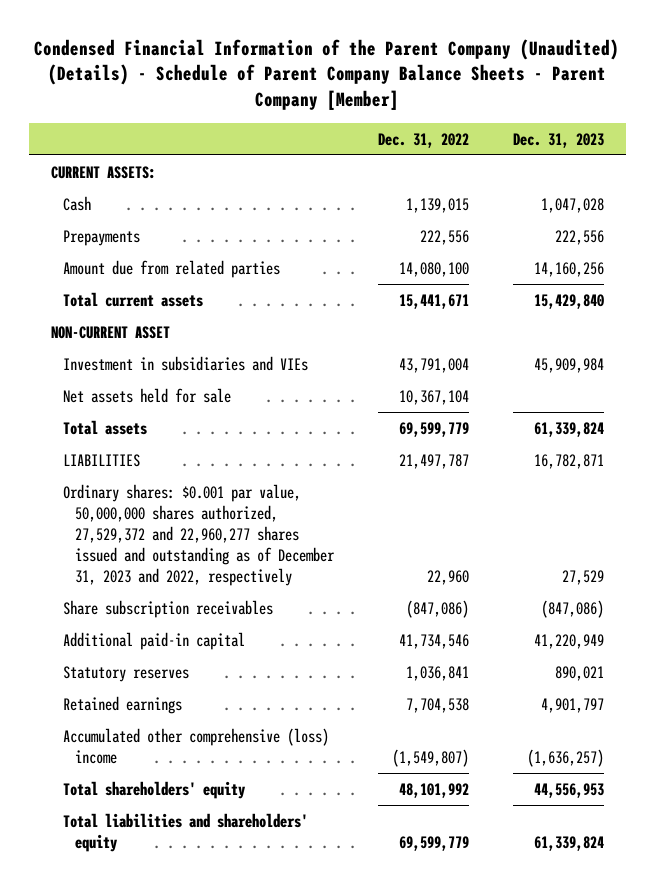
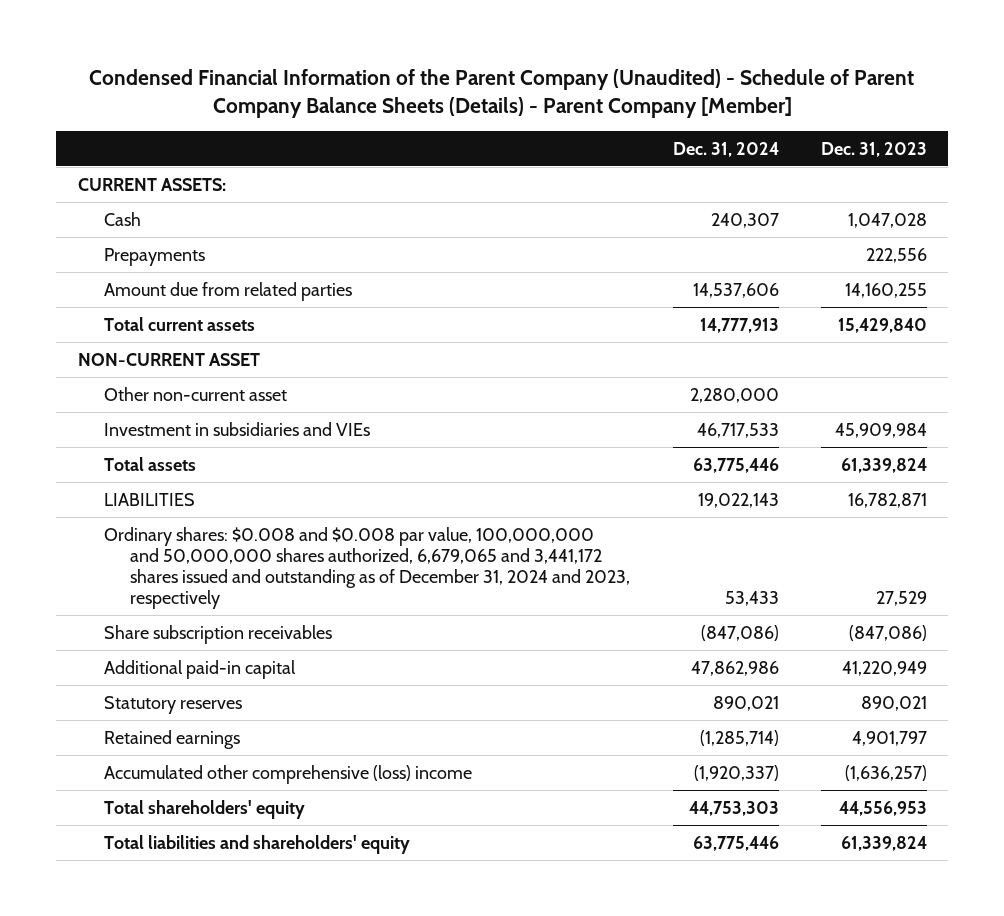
[34,38,620,111] Condensed Financial Information of the Parent Company (Unaudited) (Details) - Schedule of Parent Company Balance Sheets - Parent Company [Member] -> [89,68,915,118] Condensed Financial Information of the Parent Company (Unaudited) - Schedule of Parent Company Balance Sheets (Details) - Parent Company [Member]
[378,132,470,148] Dec. 31, 2022 -> none
none -> [672,141,779,157] Dec. 31, 2024
[534,261,605,277] 14,160,256 -> [844,282,927,298] 14,160,255
none -> [103,386,287,401] Other non-current asset
[62,387,231,403] Net assets held for sale -> none
[62,483,335,586] Ordinary shares: $0.001 par value, 50,000,000 shares authorized, 27,529,372 and 22,960,277 shares issued and outstanding as of December 31, 2023 and 2022, respectively -> [103,526,631,609] Ordinary shares: $0.008 and $0.008 par value, 100,000,000 and 50,000,000 shares authorized, 6,679,065 and 3,441,172 shares issued and outstanding as of December 31, 2024 and 2023, respectively

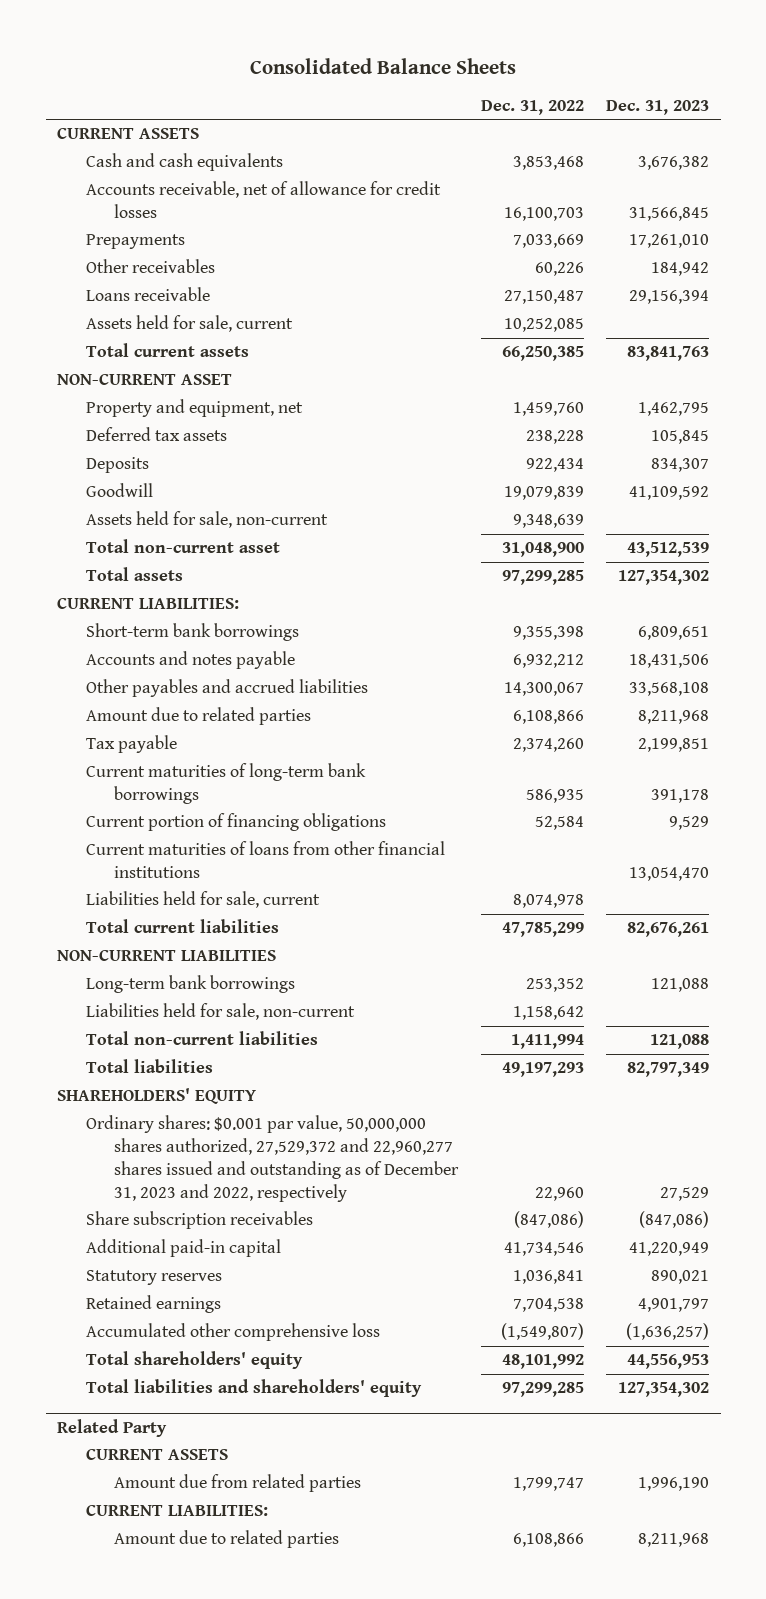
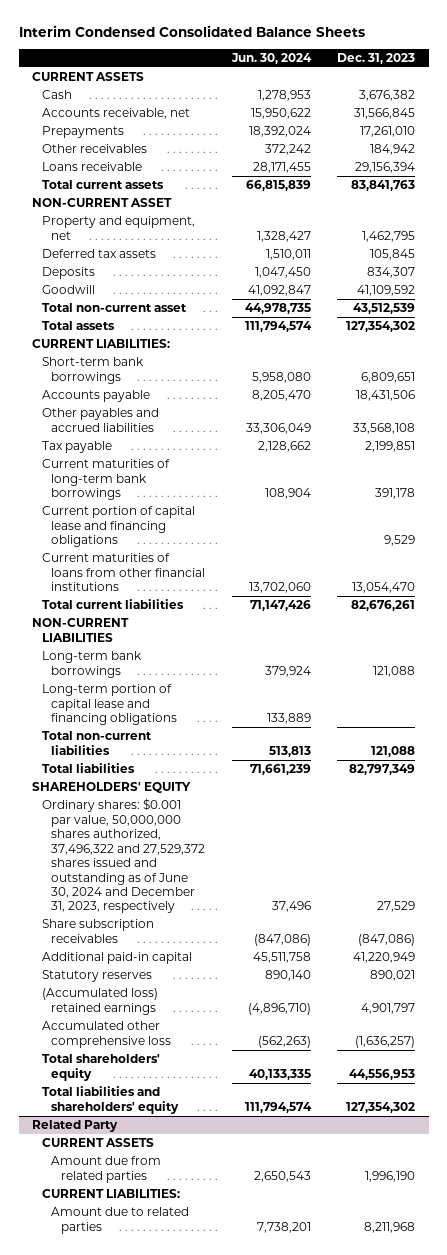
[250,57,517,74] Consolidated Balance Sheets -> [18,24,365,37] Interim Condensed Consolidated Balance Sheets
[480,100,584,116] Dec. 31, 2022 -> none
none -> [230,52,312,64] Jun. 30, 2024
[85,153,283,172] Cash and cash equivalents -> [41,90,72,100] Cash
[85,181,441,219] Accounts receivable, net of allowance for credit losses -> [41,108,190,120] Accounts receivable, net
[85,315,293,333] Assets held for sale, current -> none
[85,511,328,529] Assets held for sale, non-current -> none
[85,651,295,670] Accounts and notes payable -> [41,390,150,403] Accounts payable
[85,707,311,726] Amount due to related parties -> none
[85,813,386,832] Current portion of financing obligations -> [41,506,195,548] Current portion of capital lease and financing obligations
[85,891,320,909] Liabilities held for sale, current -> none
[85,1003,355,1021] Liabilities held for sale, non-current -> none
none -> [41,684,178,726] Long-term portion of capital lease and financing obligations
[85,1115,460,1202] Ordinary shares: $0.001 par value, 50,000,000 shares authorized, 27,529,372 and 22,960,277 shares issued and outstanding as of December 31, 2023 and 2022, respectively -> [41,798,206,914] Ordinary shares: $0.001 par value, 50,000,000 shares authorized, 37,496,322 and 27,529,372 shares issued and outstanding as of June 30, 2024 and December 31, 2023, respectively
[85,1295,221,1314] Retained earnings -> [41,988,158,1015] (Accumulated loss) retained earnings

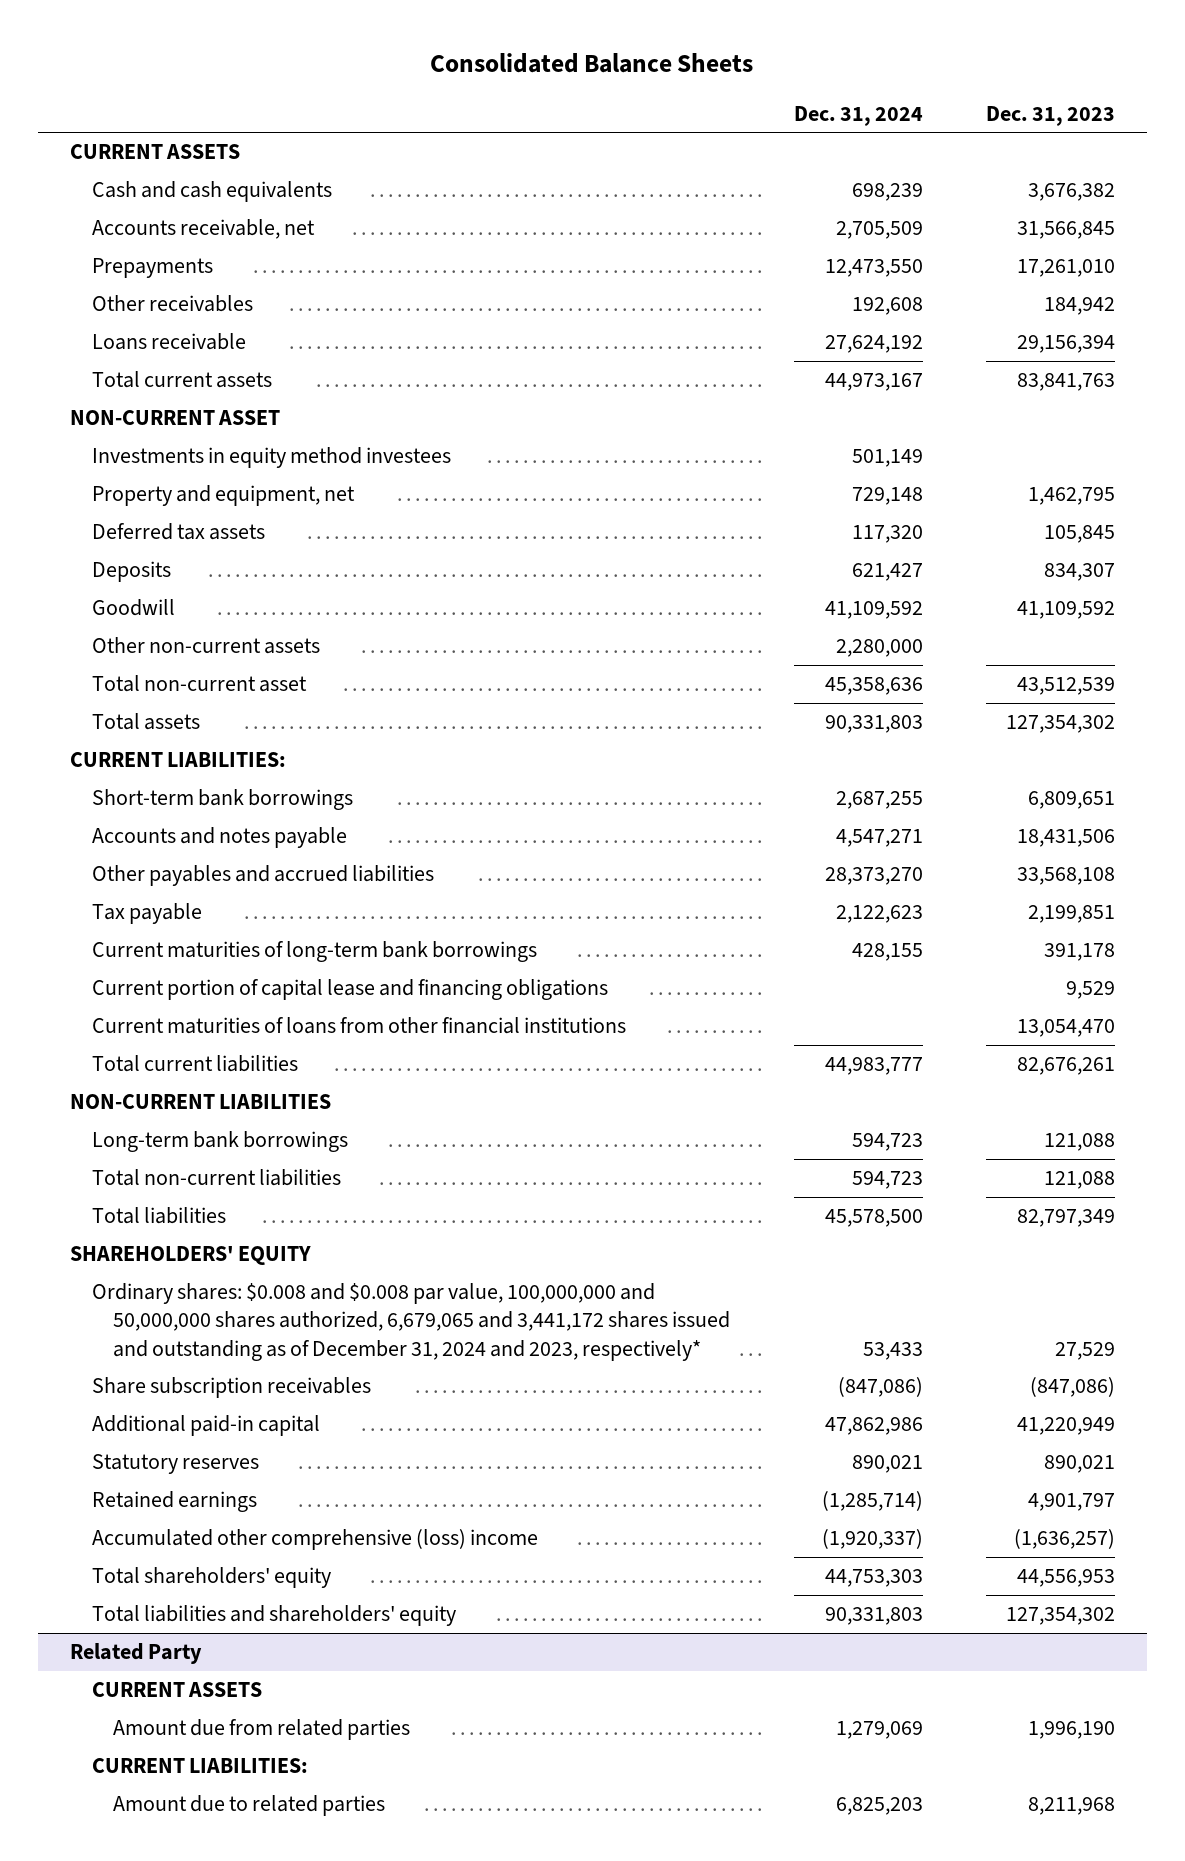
[18,24,365,37] Interim Condensed Consolidated Balance Sheets -> [430,53,754,74] Consolidated Balance Sheets
[230,52,312,64] Jun. 30, 2024 -> none
none -> [793,105,923,126] Dec. 31, 2024
[41,90,72,100] Cash -> [91,181,332,203] Cash and cash equivalents
none -> [91,447,451,469] Investments in equity method investees
none -> [91,637,320,655] Other non-current assets
[41,390,150,403] Accounts payable -> [91,827,347,849] Accounts and notes payable
[41,684,178,726] Long-term portion of capital lease and financing obligations -> none
[41,798,206,914] Ordinary shares: $0.001 par value, 50,000,000 shares authorized, 37,496,322 and 27,529,372 shares issued and outstanding as of June 30, 2024 and December 31, 2023, respectively -> [91,1283,731,1361] Ordinary shares: $0.008 and $0.008 par value, 100,000,000 and 50,000,000 shares authorized, 6,679,065 and 3,441,172 shares issued and outstanding as of December 31, 2024 and 2023, respectively*
[41,988,158,1015] (Accumulated loss) retained earnings -> [91,1491,257,1513] Retained earnings
[41,1021,172,1048] Accumulated other comprehensive loss -> [91,1529,538,1551] Accumulated other comprehensive (loss) income

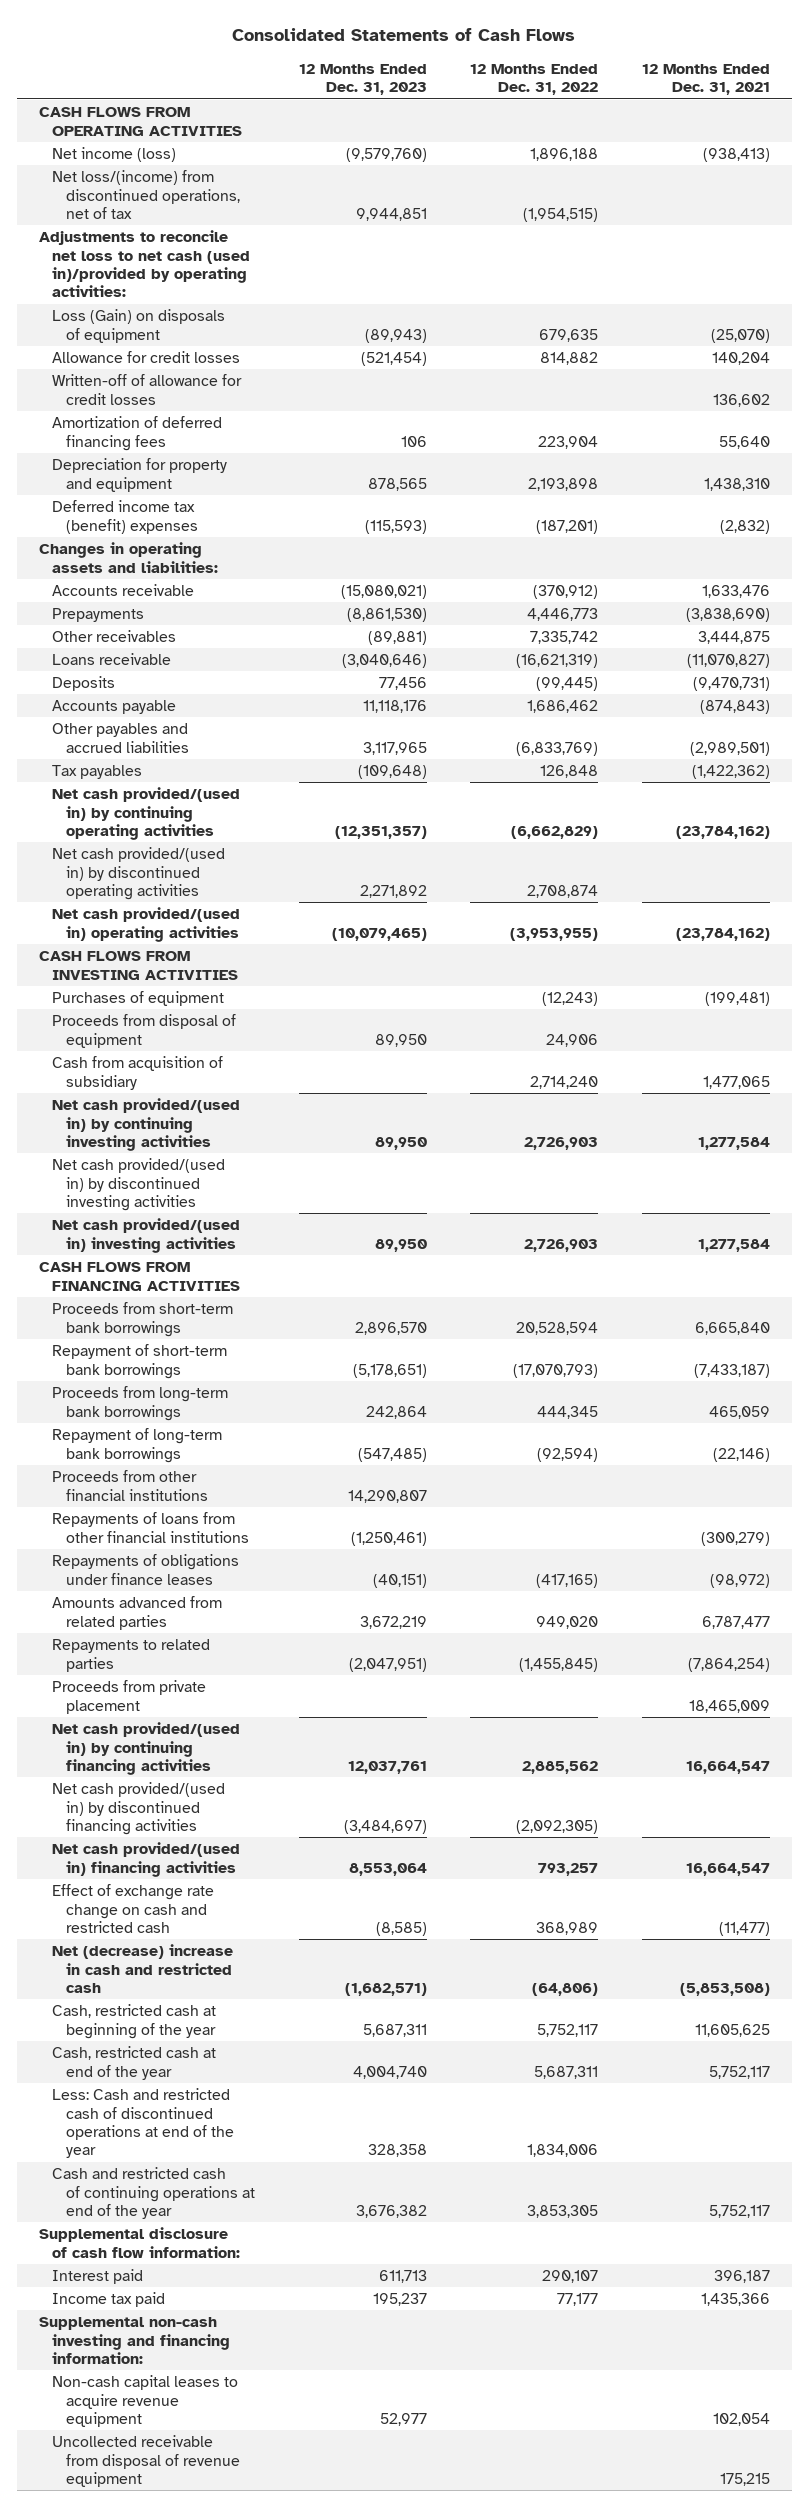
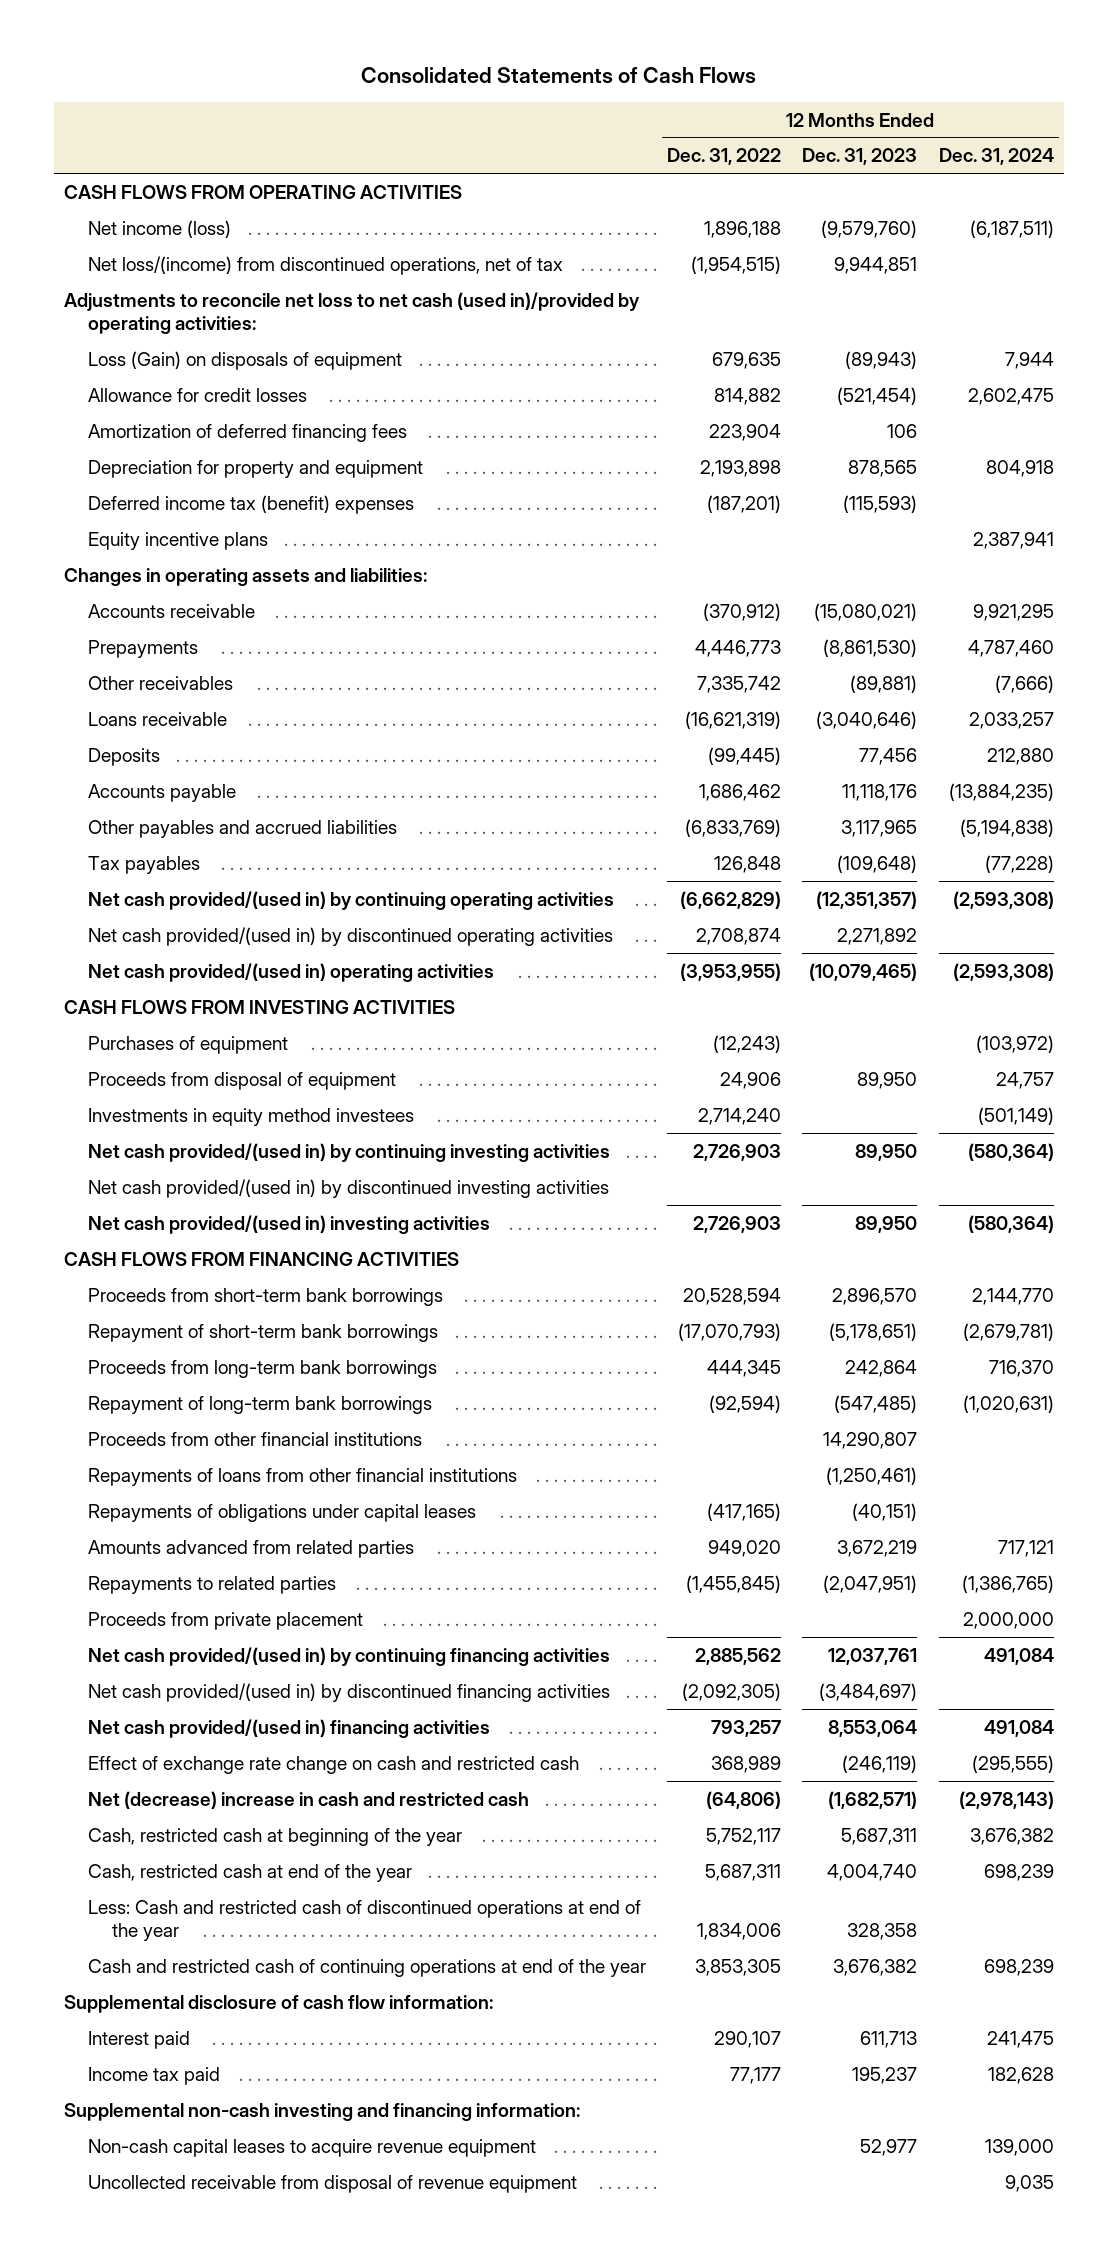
[641,63,770,96] 12 Months Ended Dec. 31, 2021 -> none
none -> [938,148,1054,166] Dec. 31, 2024
[52,374,243,405] Written-off of allowance for credit losses -> none
none -> [87,531,268,550] Equity incentive plans
[52,1056,224,1090] Cash from acquisition of subsidiary -> [87,1107,414,1126] Investments in equity method investees
[52,1554,240,1585] Repayments of obligations under finance leases -> [87,1503,476,1522] Repayments of obligations under capital leases
[375,1922,427,1937] (8,585) -> [842,1754,918,1773] (246,119)

